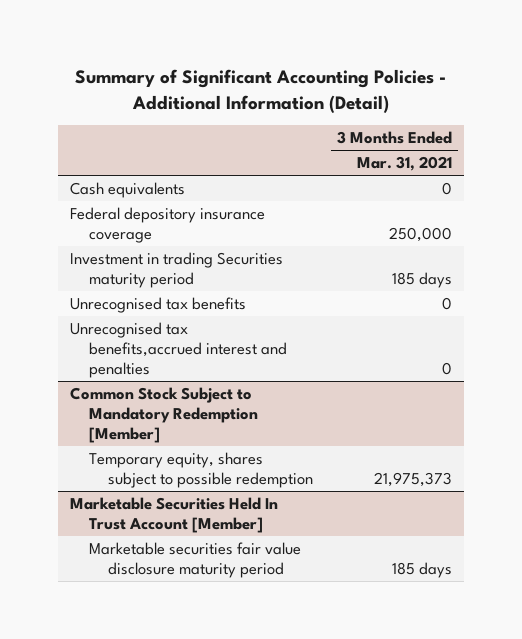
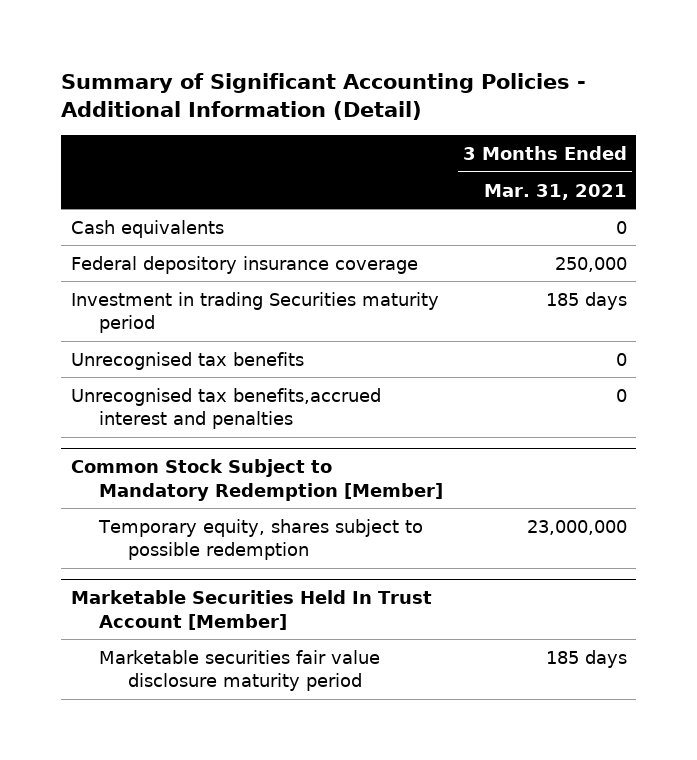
[374,471,453,487] 21,975,373 -> [526,519,627,535] 23,000,000

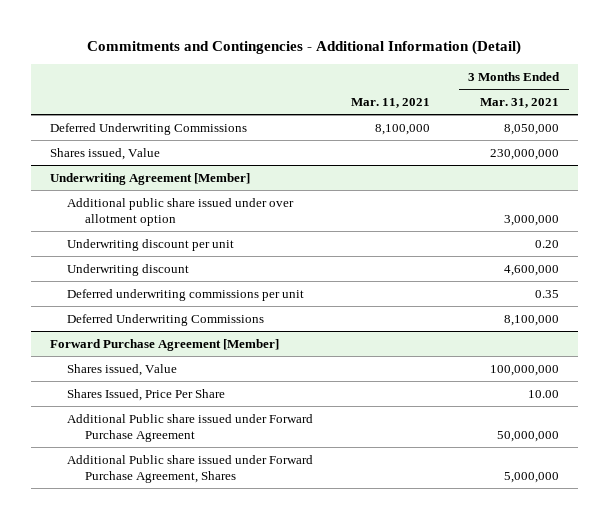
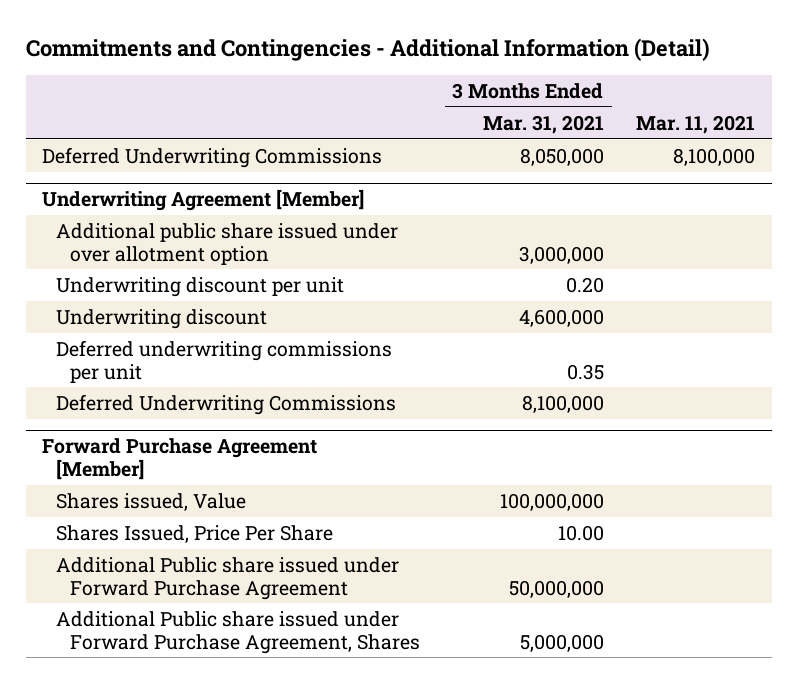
[49,147,160,160] Shares issued, Value -> none

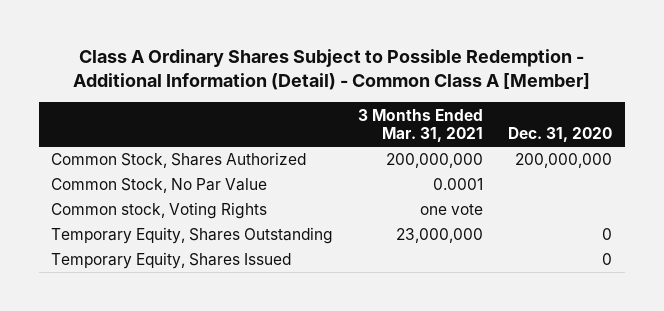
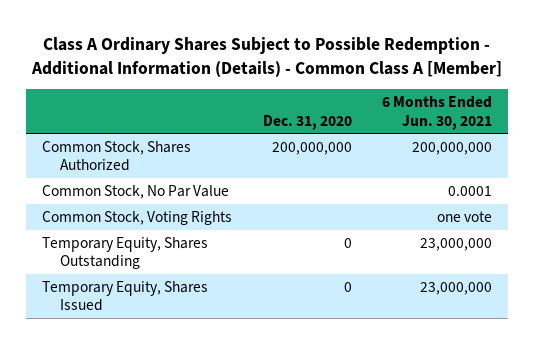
[72,48,590,90] Class A Ordinary Shares Subject to Possible Redemption - Additional Information (Detail) - Common Class A [Member] -> [31,37,503,78] Class A Ordinary Shares Subject to Possible Redemption - Additional Information (Details) - Common Class A [Member]
[358,108,484,143] 3 Months Ended Mar. 31, 2021 -> none
none -> [382,96,493,130] 6 Months Ended Jun. 30, 2021
[51,202,268,220] Common stock, Voting Rights -> [41,210,232,225] Common Stock, Voting Rights

